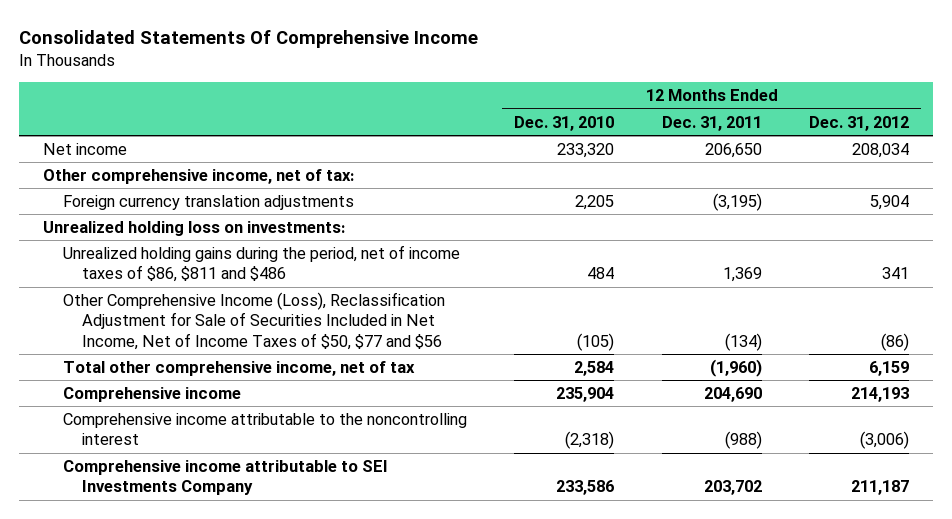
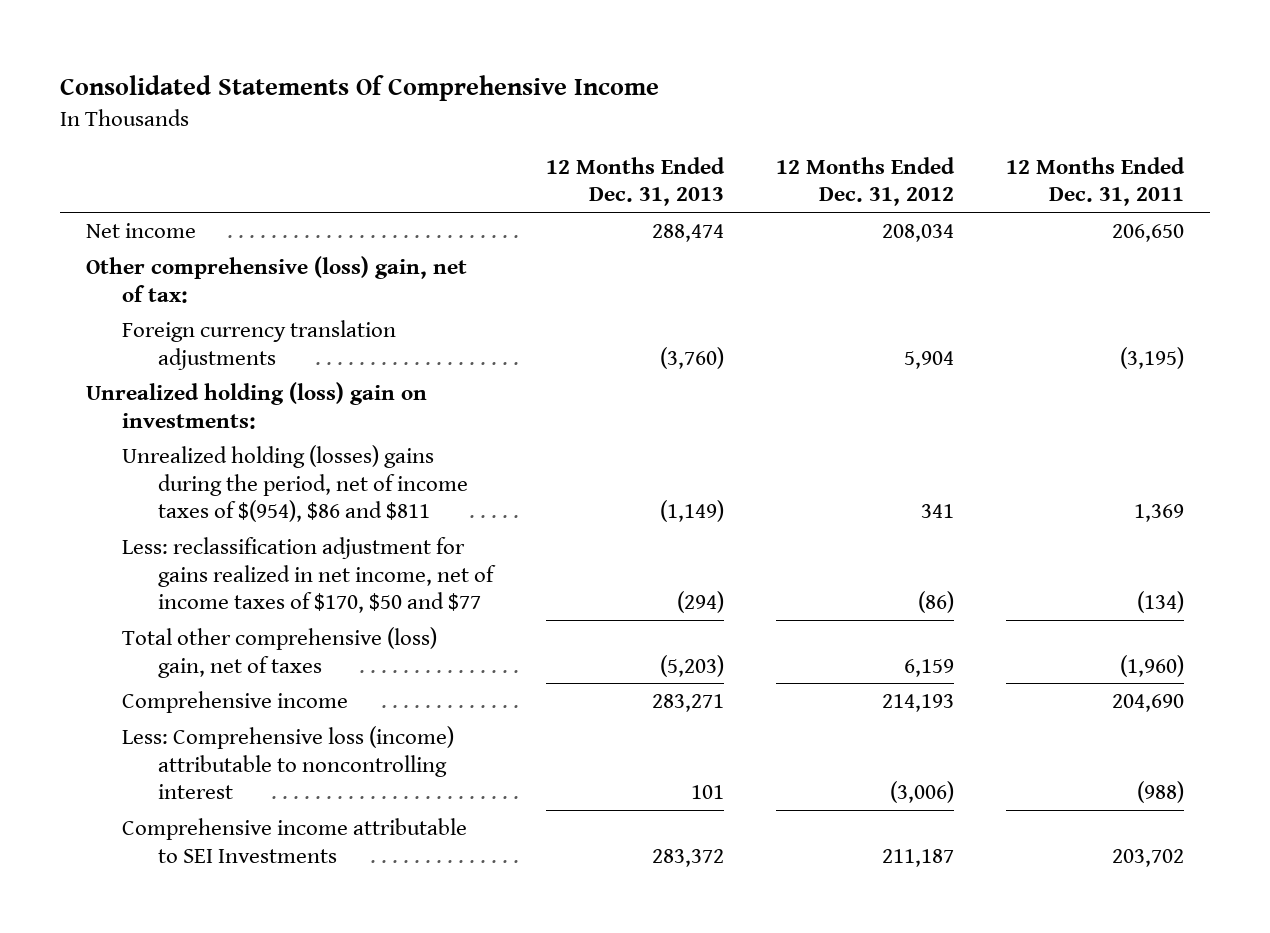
[514,115,615,131] Dec. 31, 2010 -> none
none -> [545,156,725,207] 12 Months Ended Dec. 31, 2013
[42,168,354,184] Other comprehensive income, net of tax: -> [86,255,468,303] Other comprehensive (loss) gain, net of tax:
[42,220,345,236] Unrealized holding loss on investments: -> [86,381,428,429] Unrealized holding (loss) gain on investments:
[62,244,460,283] Unrealized holding gains during the period, net of income taxes of $86, $811 and $486 -> [122,444,469,523] Unrealized holding (losses) gains during the period, net of income taxes of $(954), $86 and $811
[62,291,445,350] Other Comprehensive Income (Loss), Reclassification Adjustment for Sale of Securities Included in Net Income, Net of Income Taxes of $50, $77 and $56 -> [122,536,497,614] Less: reclassification adjustment for gains realized in net income, net of income taxes of $170, $50 and $77
[62,360,415,376] Total other comprehensive income, net of tax -> [122,626,438,678] Total other comprehensive (loss) gain, net of taxes
[62,412,467,446] Comprehensive income attributable to the noncontrolling interest -> [122,725,455,800] Less: Comprehensive loss (income) attributable to noncontrolling interest
[62,459,388,496] Comprehensive income attributable to SEI Investments Company -> [122,817,468,863] Comprehensive income attributable to SEI Investments

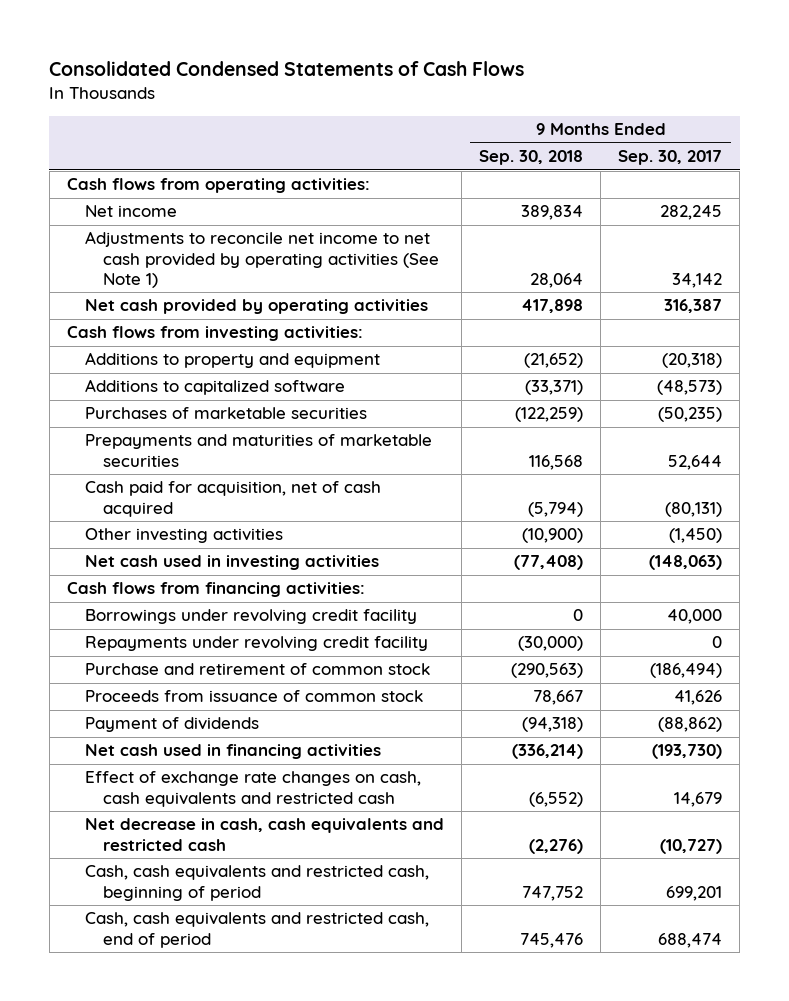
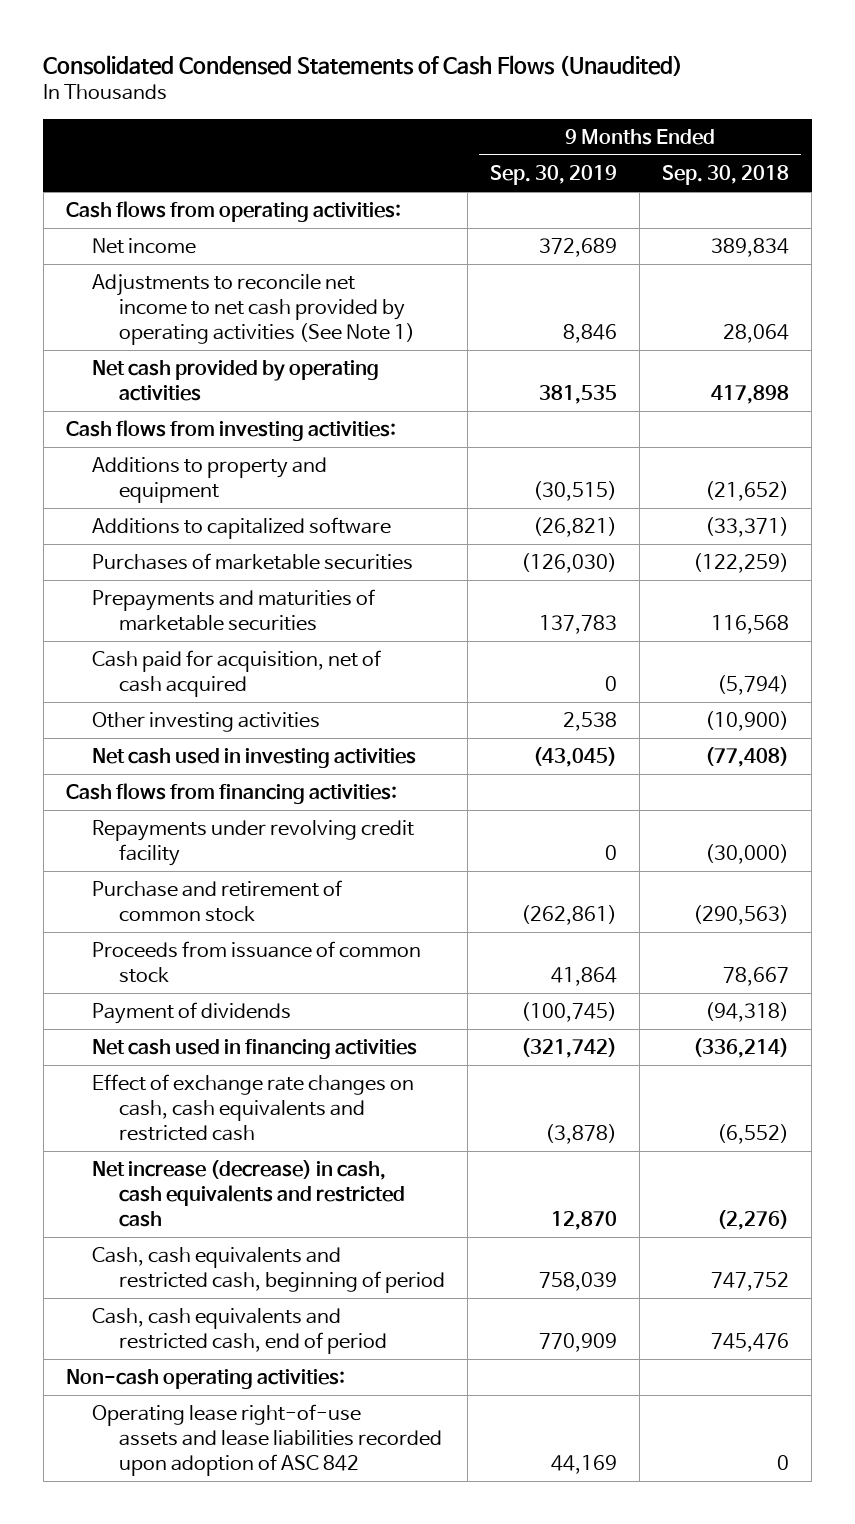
[49,60,525,76] Consolidated Condensed Statements of Cash Flows -> [43,55,684,77] Consolidated Condensed Statements of Cash Flows (Unaudited)
[618,150,723,166] Sep. 30, 2017 -> none
none -> [489,165,617,186] Sep. 30, 2019
[84,609,417,625] Borrowings under revolving credit facility -> none
[84,818,444,851] Net decrease in cash, cash equivalents and restricted cash -> [92,1160,405,1228] Net increase (decrease) in cash, cash equivalents and restricted cash
none -> [65,1369,345,1390] Non-cash operating activities:
none -> [92,1404,442,1477] Operating lease right-of-use assets and lease liabilities recorded upon adoption of ASC 842

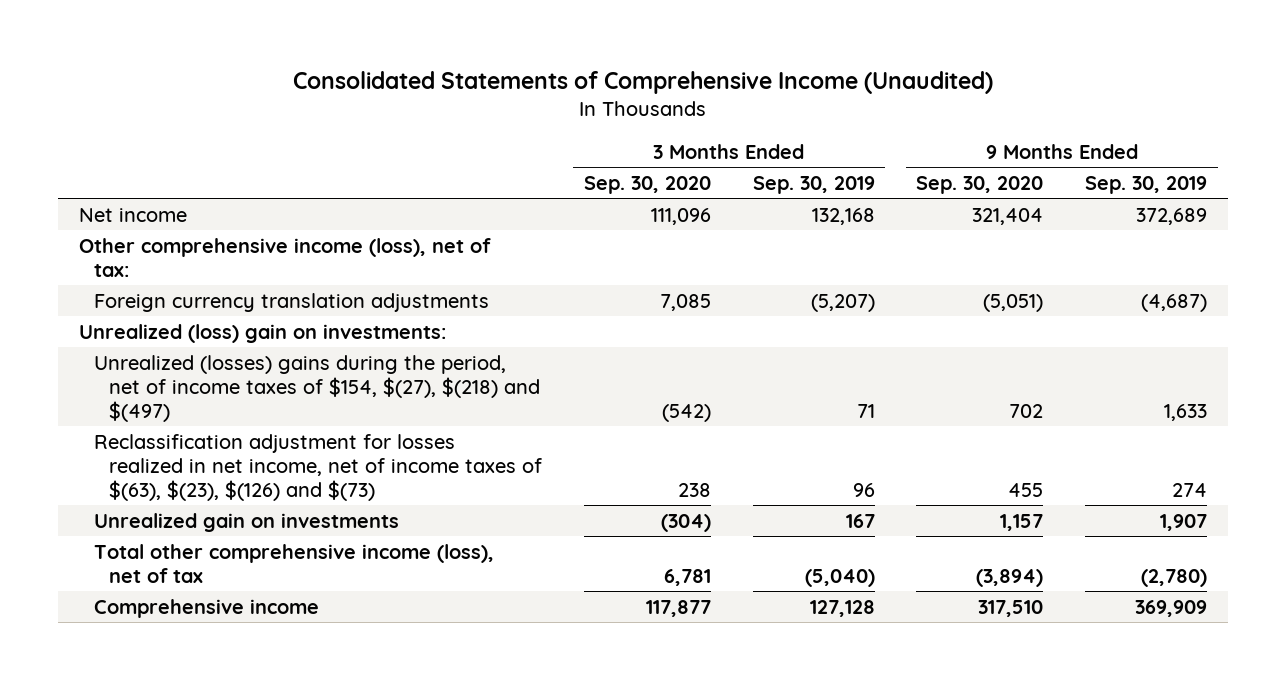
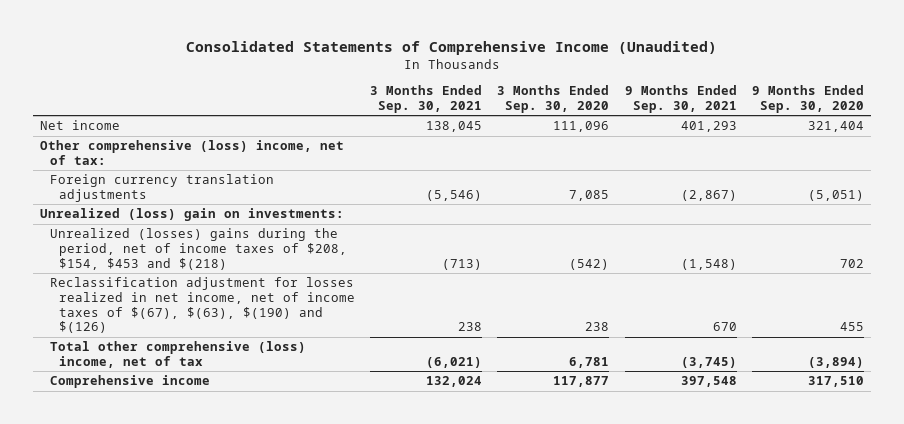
[752,175,875,194] Sep. 30, 2019 -> none
[1085,175,1208,194] Sep. 30, 2019 -> none
none -> [370,85,483,114] 3 Months Ended Sep. 30, 2021
none -> [624,85,737,114] 9 Months Ended Sep. 30, 2021
[79,237,492,277] Other comprehensive income (loss), net of tax: -> [40,140,345,165] Other comprehensive (loss) income, net of tax:
[93,512,399,532] Unrealized gain on investments -> none
[93,354,540,422] Unrealized (losses) gains during the period, net of income taxes of $154, $(27), $(218) and $(497) -> [49,228,348,270] Unrealized (losses) gains during the period, net of income taxes of $208, $154, $453 and $(218)
[93,433,542,501] Reclassification adjustment for losses realized in net income, net of income taxes of $(63), $(23), $(126) and $(73) -> [49,277,356,334] Reclassification adjustment for losses realized in net income, net of income taxes of $(67), $(63), $(190) and $(126)
[93,543,494,583] Total other comprehensive income (loss), net of tax -> [49,341,306,368] Total other comprehensive (loss) income, net of tax

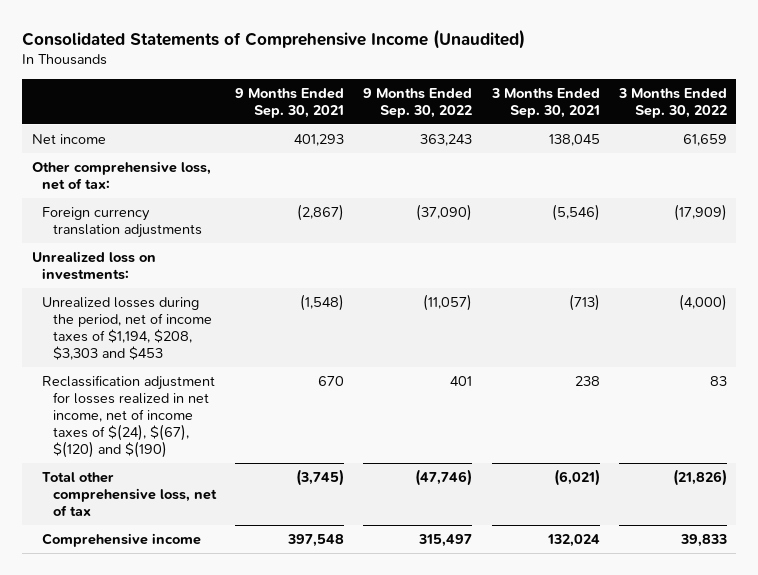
[497,85,610,114] 3 Months Ended Sep. 30, 2020 -> none
[751,85,864,114] 9 Months Ended Sep. 30, 2020 -> none
none -> [363,87,473,118] 9 Months Ended Sep. 30, 2022
none -> [617,87,727,118] 3 Months Ended Sep. 30, 2022
[40,140,345,165] Other comprehensive (loss) income, net of tax: -> [31,160,211,190] Other comprehensive loss, net of tax:
[40,208,345,222] Unrealized (loss) gain on investments: -> [31,250,156,280] Unrealized loss on investments:
[49,228,348,270] Unrealized (losses) gains during the period, net of income taxes of $208, $154, $453 and $(218) -> [42,296,213,360] Unrealized losses during the period, net of income taxes of $1,194, $208, $3,303 and $453
[49,277,356,334] Reclassification adjustment for losses realized in net income, net of income taxes of $(67), $(63), $(190) and $(126) -> [42,374,216,458] Reclassification adjustment for losses realized in net income, net of income taxes of $(24), $(67), $(120) and $(190)
[49,341,306,368] Total other comprehensive (loss) income, net of tax -> [42,471,218,516] Total other comprehensive loss, net of tax

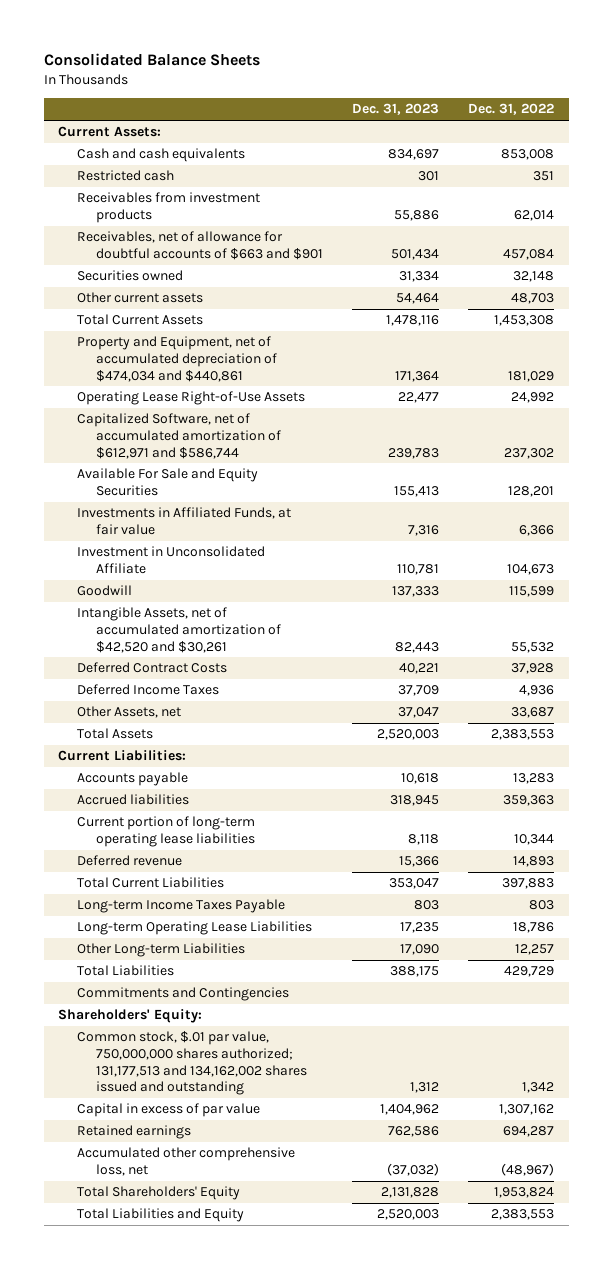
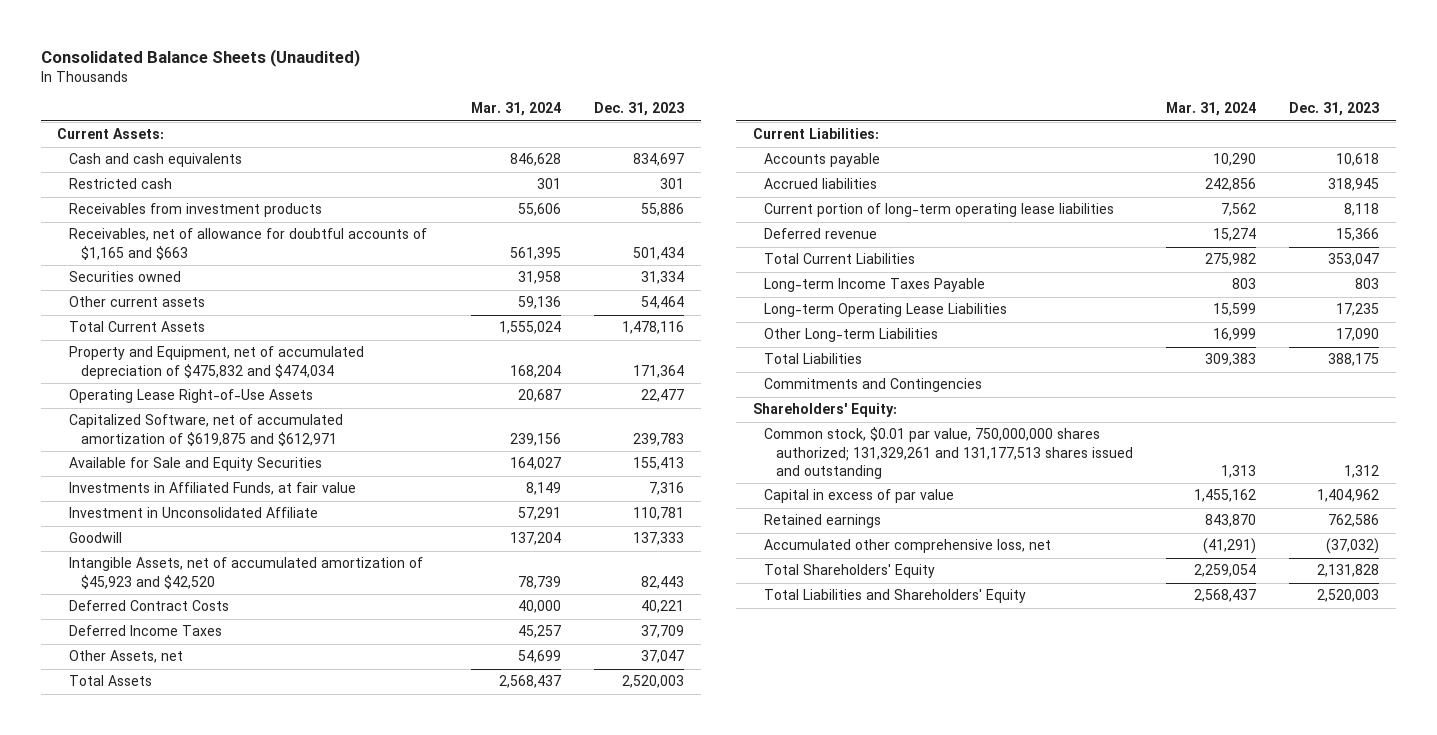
[43,53,260,67] Consolidated Balance Sheets -> [40,48,360,67] Consolidated Balance Sheets (Unaudited)
[468,103,555,116] Dec. 31, 2022 -> none
none -> [470,102,561,117] Mar. 31, 2024
[77,231,324,261] Receivables, net of allowance for doubtful accounts of $663 and $901 -> [69,228,428,260] Receivables, net of allowance for doubtful accounts of $1,165 and $663
[77,336,278,382] Property and Equipment, net of accumulated depreciation of $474,034 and $440,861 -> [69,346,365,379] Property and Equipment, net of accumulated depreciation of $475,832 and $474,034
[77,413,282,459] Capitalized Software, net of accumulated amortization of $612,971 and $586,744 -> [69,414,344,446] Capitalized Software, net of accumulated amortization of $619,875 and $612,971
[77,468,259,497] Available For Sale and Equity Securities -> [69,457,323,472] Available for Sale and Equity Securities
[77,607,282,653] Intangible Assets, net of accumulated amortization of $42,520 and $30,261 -> [69,557,424,589] Intangible Assets, net of accumulated amortization of $45,923 and $42,520
[77,1031,308,1096] Common stock, $.01 par value, 750,000,000 shares authorized; 131,177,513 and 134,162,002 shares issued and outstanding -> [764,427,1134,479] Common stock, $0.01 par value, 750,000,000 shares authorized; 131,329,261 and 131,177,513 shares issued and outstanding
[77,1208,245,1223] Total Liabilities and Equity -> [764,589,1027,604] Total Liabilities and Shareholders' Equity

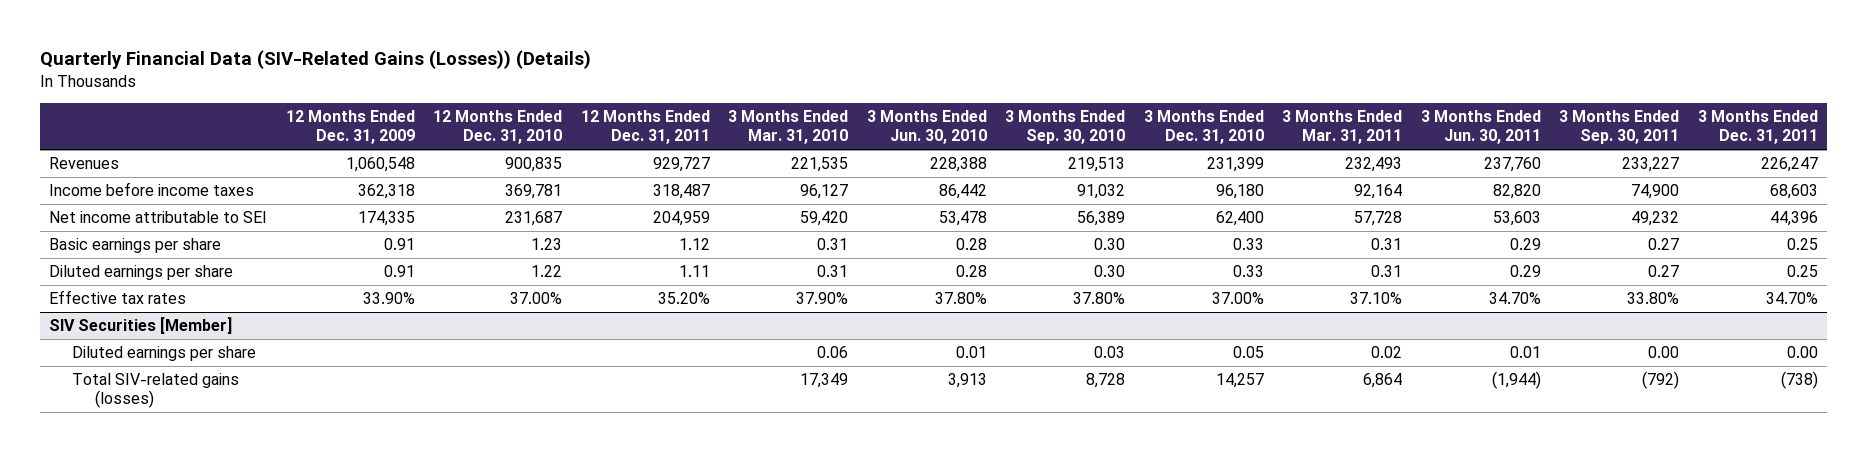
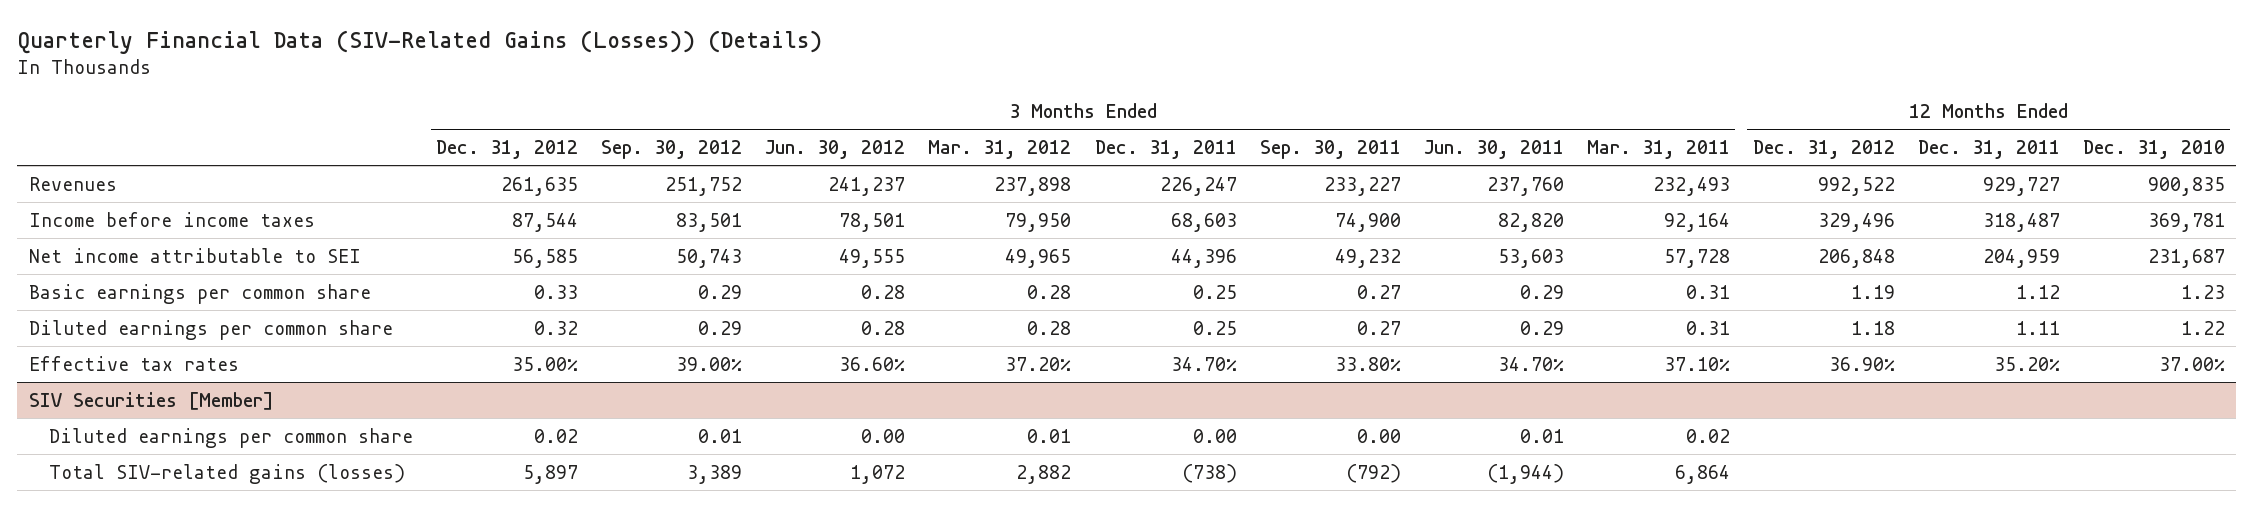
[285,110,415,145] 12 Months Ended Dec. 31, 2009 -> none
[728,110,849,145] 3 Months Ended Mar. 31, 2010 -> none
[866,110,987,145] 3 Months Ended Jun. 30, 2010 -> none
[1005,110,1126,145] 3 Months Ended Sep. 30, 2010 -> none
[1143,110,1264,145] 3 Months Ended Dec. 31, 2010 -> none
none -> [436,140,579,160] Dec. 31, 2012
none -> [601,140,743,160] Sep. 30, 2012
none -> [765,140,906,160] Jun. 30, 2012
none -> [928,140,1072,160] Mar. 31, 2012
none -> [1752,140,1895,160] Dec. 31, 2012
[49,238,222,254] Basic earnings per share -> [28,283,371,304] Basic earnings per common share
[49,265,234,281] Diluted earnings per share -> [28,319,393,340] Diluted earnings per common share
[72,346,257,362] Diluted earnings per share -> [49,427,414,448] Diluted earnings per common share

